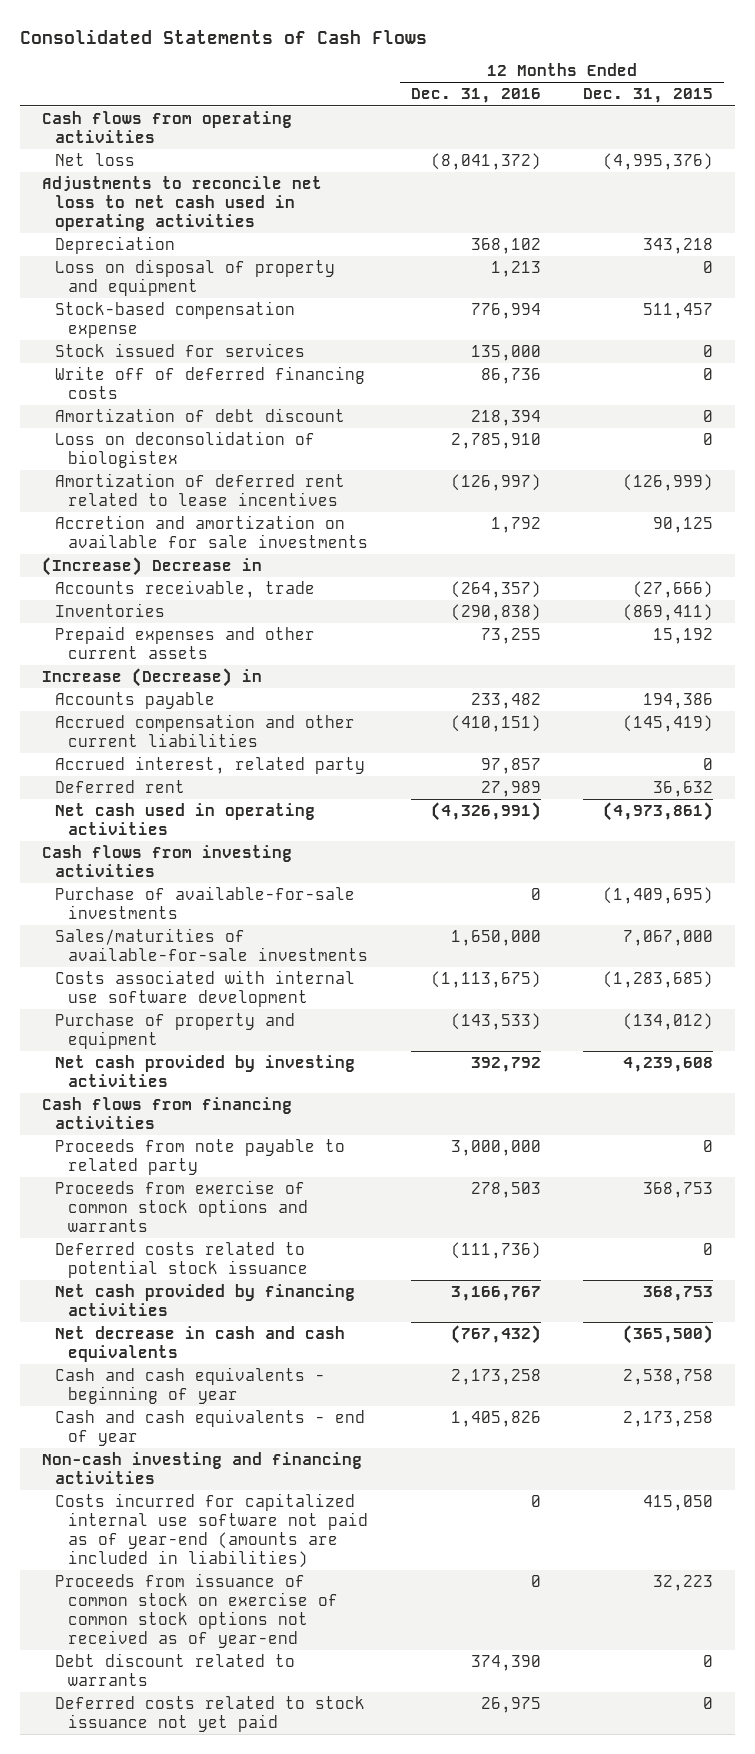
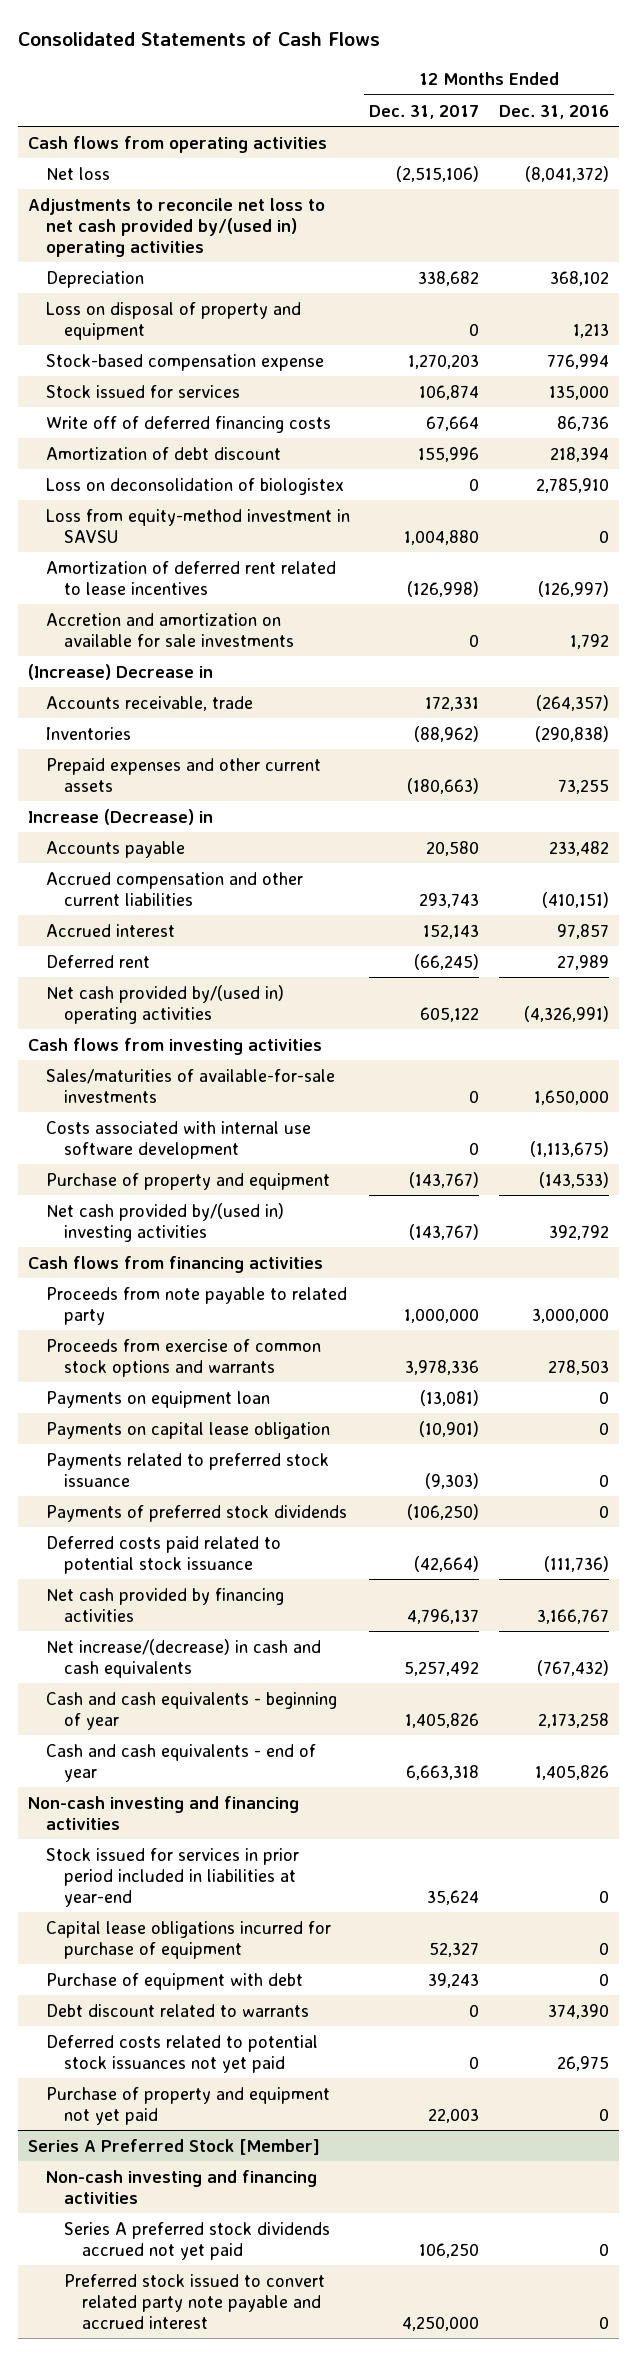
[583,88,714,104] Dec. 31, 2015 -> none
none -> [369,104,480,119] Dec. 31, 2017
[41,175,322,231] Adjustments to reconcile net loss to net cash used in operating activities -> [27,197,325,257] Adjustments to reconcile net loss to net cash provided by/(used in) operating activities
none -> [45,508,350,543] Loss from equity-method investment in SAVSU
[54,755,365,774] Accrued interest, related party -> [45,923,175,937] Accrued interest
[54,802,315,835] Net cash used in operating activities -> [45,984,284,1024] Net cash provided by/(used in) operating activities
[54,885,355,919] Purchase of available-for-sale investments -> none
[54,1054,355,1087] Net cash provided by investing activities -> [45,1202,284,1242] Net cash provided by/(used in) investing activities
none -> [45,1390,270,1408] Payments on equipment loan
none -> [45,1421,330,1439] Payments on capital lease obligation
none -> [45,1452,329,1487] Payments related to preferred stock issuance
none -> [45,1504,347,1522] Payments of preferred stock dividends
[54,1241,308,1278] Deferred costs related to potential stock issuance -> [45,1535,281,1574] Deferred costs paid related to potential stock issuance
[54,1325,345,1362] Net decrease in cash and cash equivalents -> [45,1638,321,1678] Net increase/(decrease) in cash and cash equivalents
[54,1492,368,1568] Costs incurred for capitalized internal use software not paid as of year-end (amounts are included in liabilities) -> none
[54,1572,338,1648] Proceeds from issuance of common stock on exercise of common stock options not received as of year-end -> none
none -> [45,1847,299,1907] Stock issued for services in prior period included in liabilities at year-end
none -> [45,1920,331,1959] Capital lease obligations incurred for purchase of equipment
none -> [45,1972,303,1990] Purchase of equipment with debt
[54,1695,365,1732] Deferred costs related to stock issuance not yet paid -> [45,2034,318,2073] Deferred costs related to potential stock issuances not yet paid
none -> [45,2086,330,2125] Purchase of property and equipment not yet paid
none -> [27,2138,320,2155] Series A Preferred Stock [Member]
none -> [45,2169,317,2204] Non-cash investing and financing activities
none -> [63,2221,330,2260] Series A preferred stock dividends accrued not yet paid
none -> [63,2273,325,2329] Preferred stock issued to convert related party note payable and accrued interest

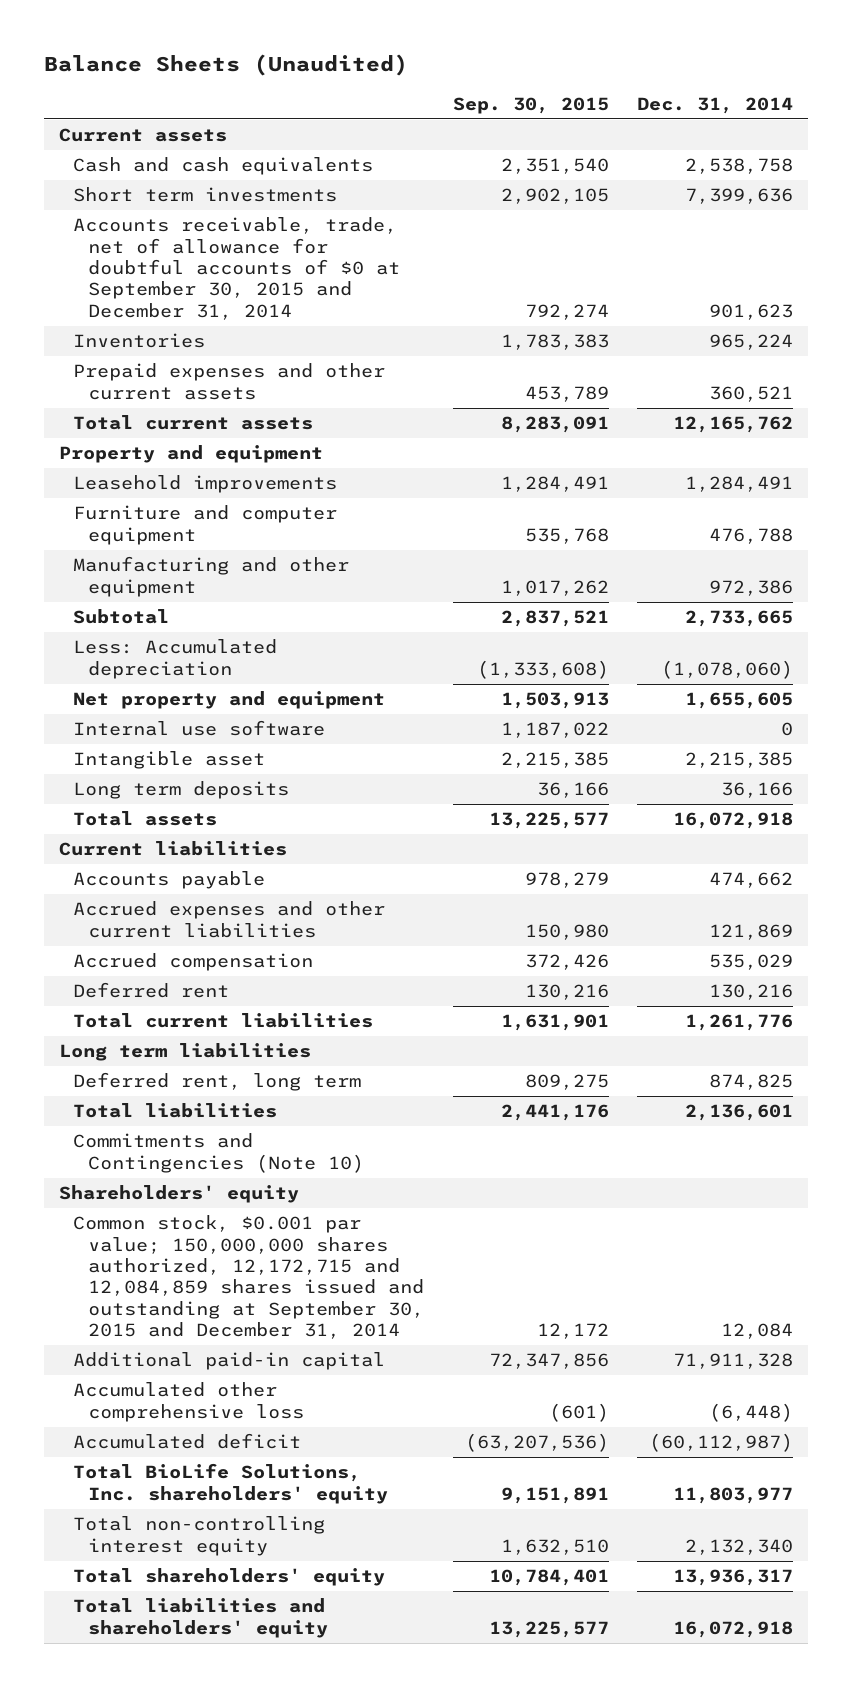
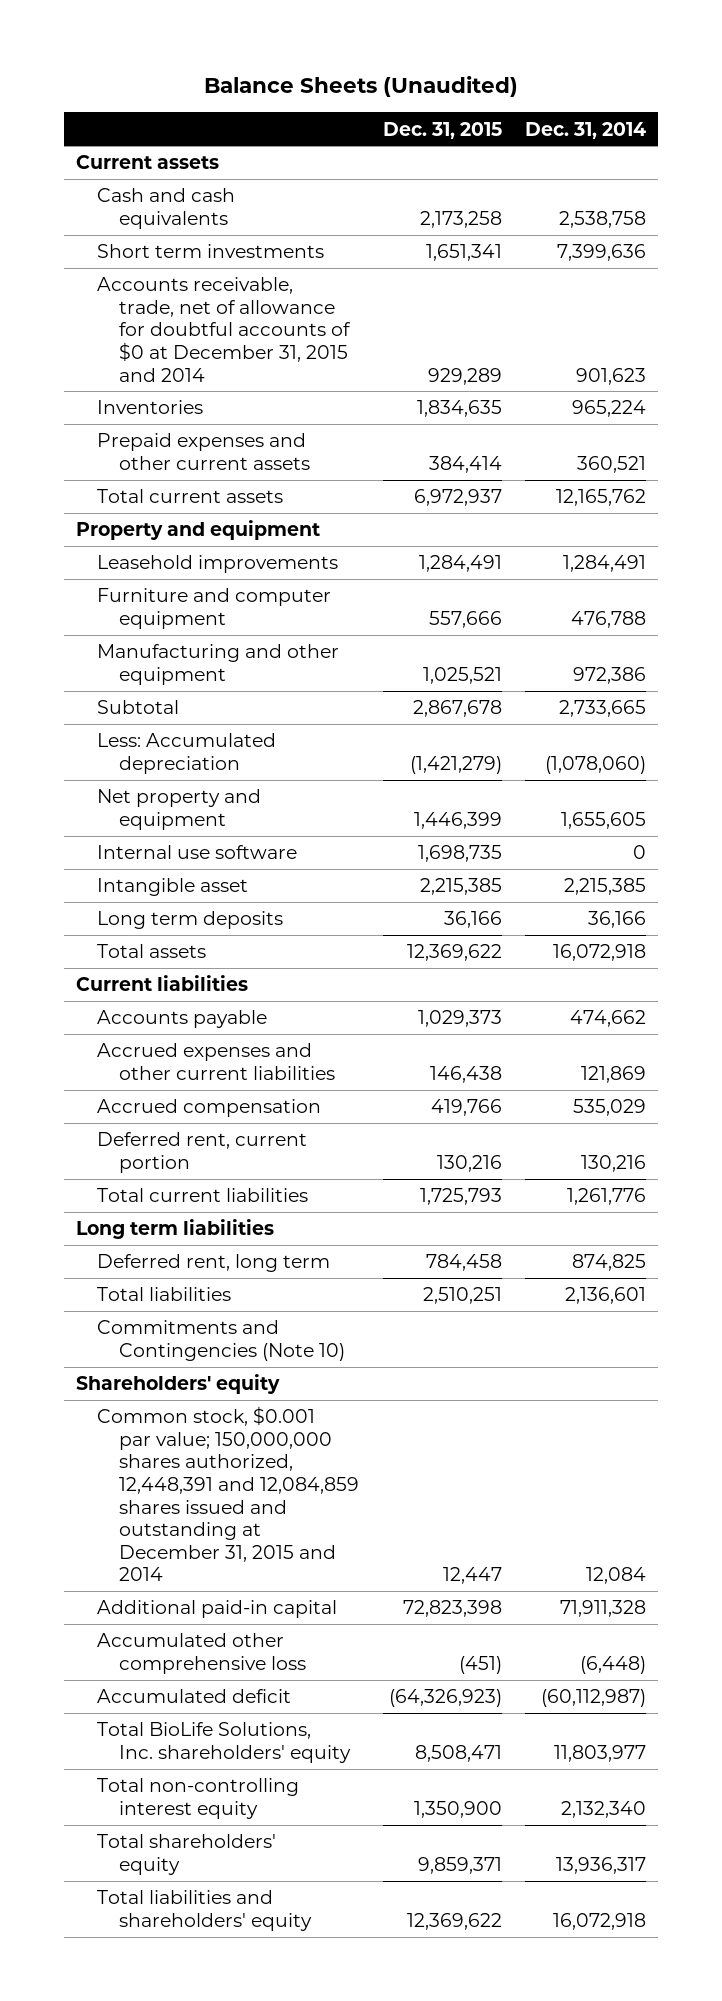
[452,96,609,114] Sep. 30, 2015 -> none
none -> [382,121,502,139] Dec. 31, 2015
[73,217,400,320] Accounts receivable, trade, net of allowance for doubtful accounts of $0 at September 30, 2015 and December 31, 2014 -> [97,277,351,382] Accounts receivable, trade, net of allowance for doubtful accounts of $0 at December 31, 2015 and 2014
[73,982,230,999] Deferred rent -> [97,1132,308,1173] Deferred rent, current portion
[73,1215,424,1339] Common stock, $0.001 par value; 150,000,000 shares authorized, 12,172,715 and 12,084,859 shares issued and outstanding at September 30, 2015 and December 31, 2014 -> [97,1406,359,1582] Common stock, $0.001 par value; 150,000,000 shares authorized, 12,448,391 and 12,084,859 shares issued and outstanding at December 31, 2015 and 2014

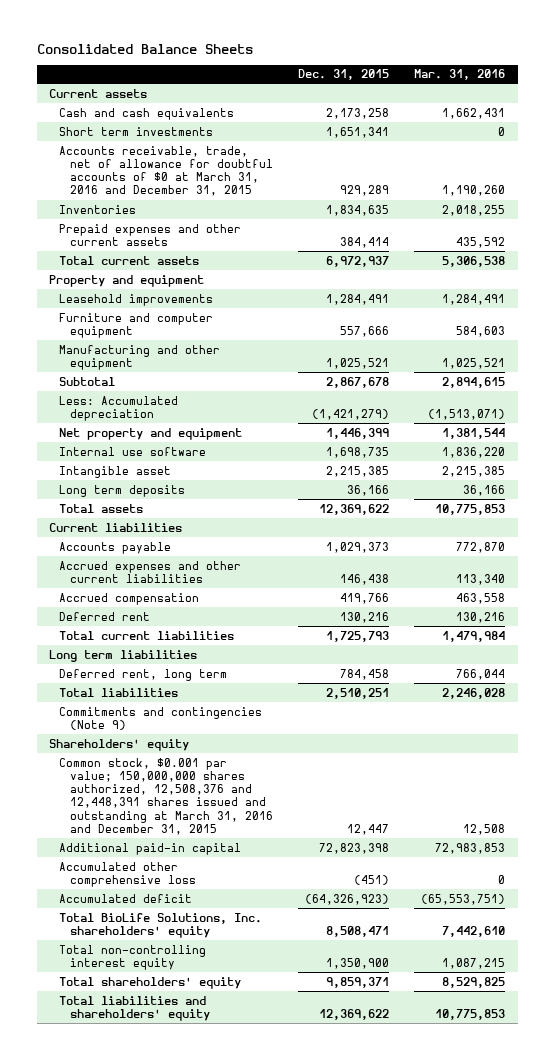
[204,76,519,98] Balance Sheets (Unaudited) -> [36,43,253,54] Consolidated Balance Sheets
[525,121,647,139] Dec. 31, 2014 -> none
none -> [414,69,506,81] Mar. 31, 2016
[97,277,351,382] Accounts receivable, trade, net of allowance for doubtful accounts of $0 at December 31, 2015 and 2014 -> [59,145,273,197] Accounts receivable, trade, net of allowance for doubtful accounts of $0 at March 31, 2016 and December 31, 2015
[97,1132,308,1173] Deferred rent, current portion -> [59,611,151,621] Deferred rent
[97,1320,345,1361] Commitments and Contingencies (Note 10) -> [59,706,263,730] Commitments and contingencies (Note 9)
[97,1406,359,1582] Common stock, $0.001 par value; 150,000,000 shares authorized, 12,448,391 and 12,084,859 shares issued and outstanding at December 31, 2015 and 2014 -> [59,757,273,835] Common stock, $0.001 par value; 150,000,000 shares authorized, 12,508,376 and 12,448,391 shares issued and outstanding at March 31, 2016 and December 31, 2015

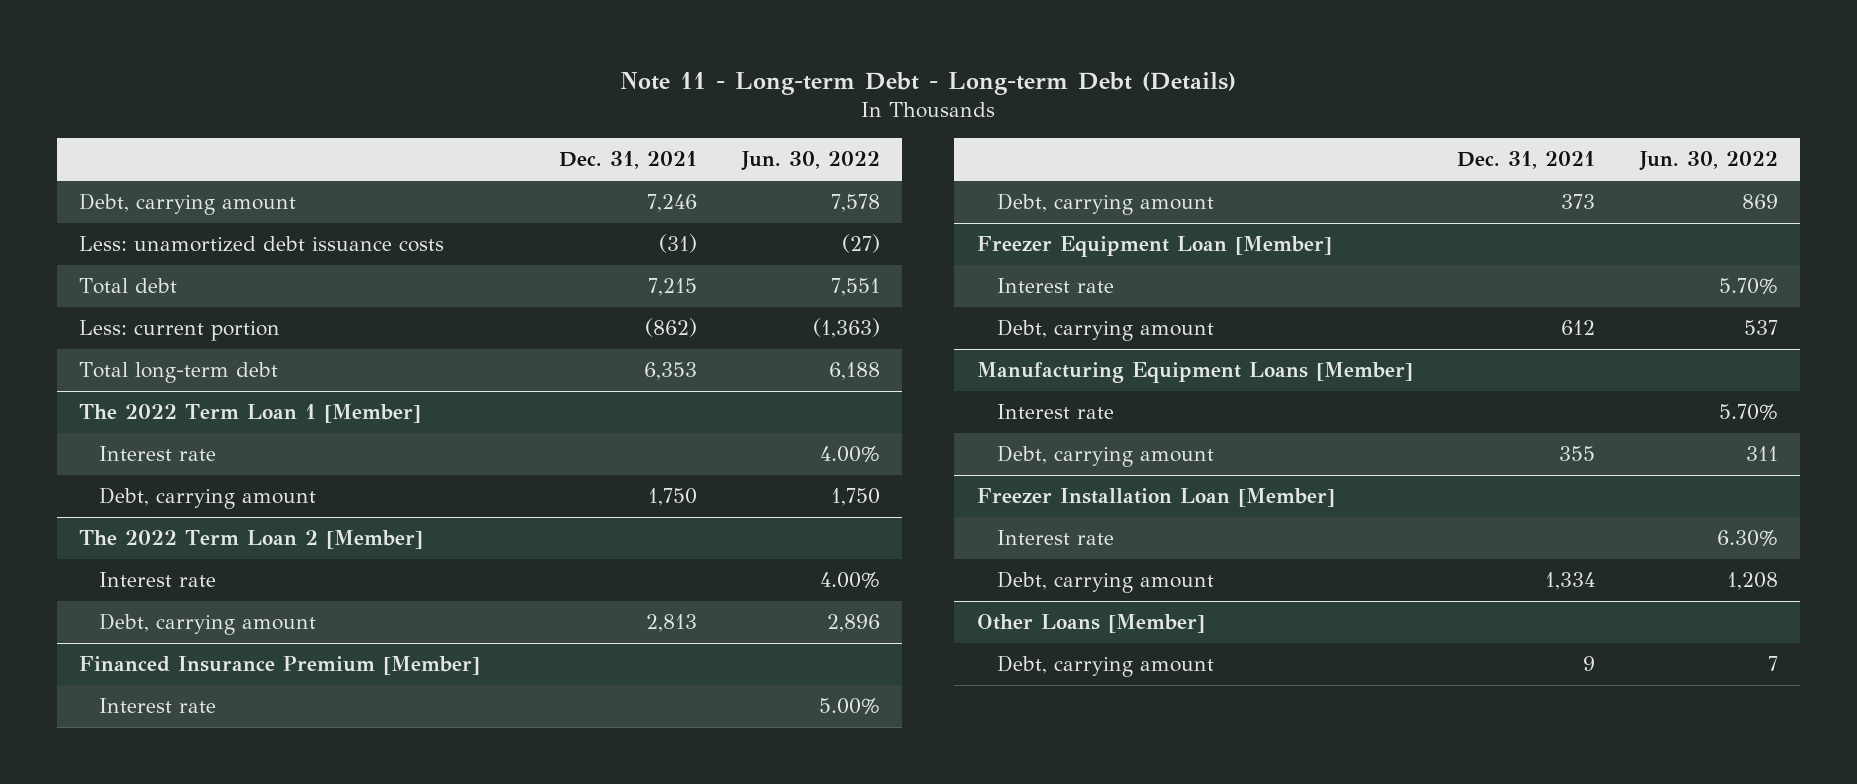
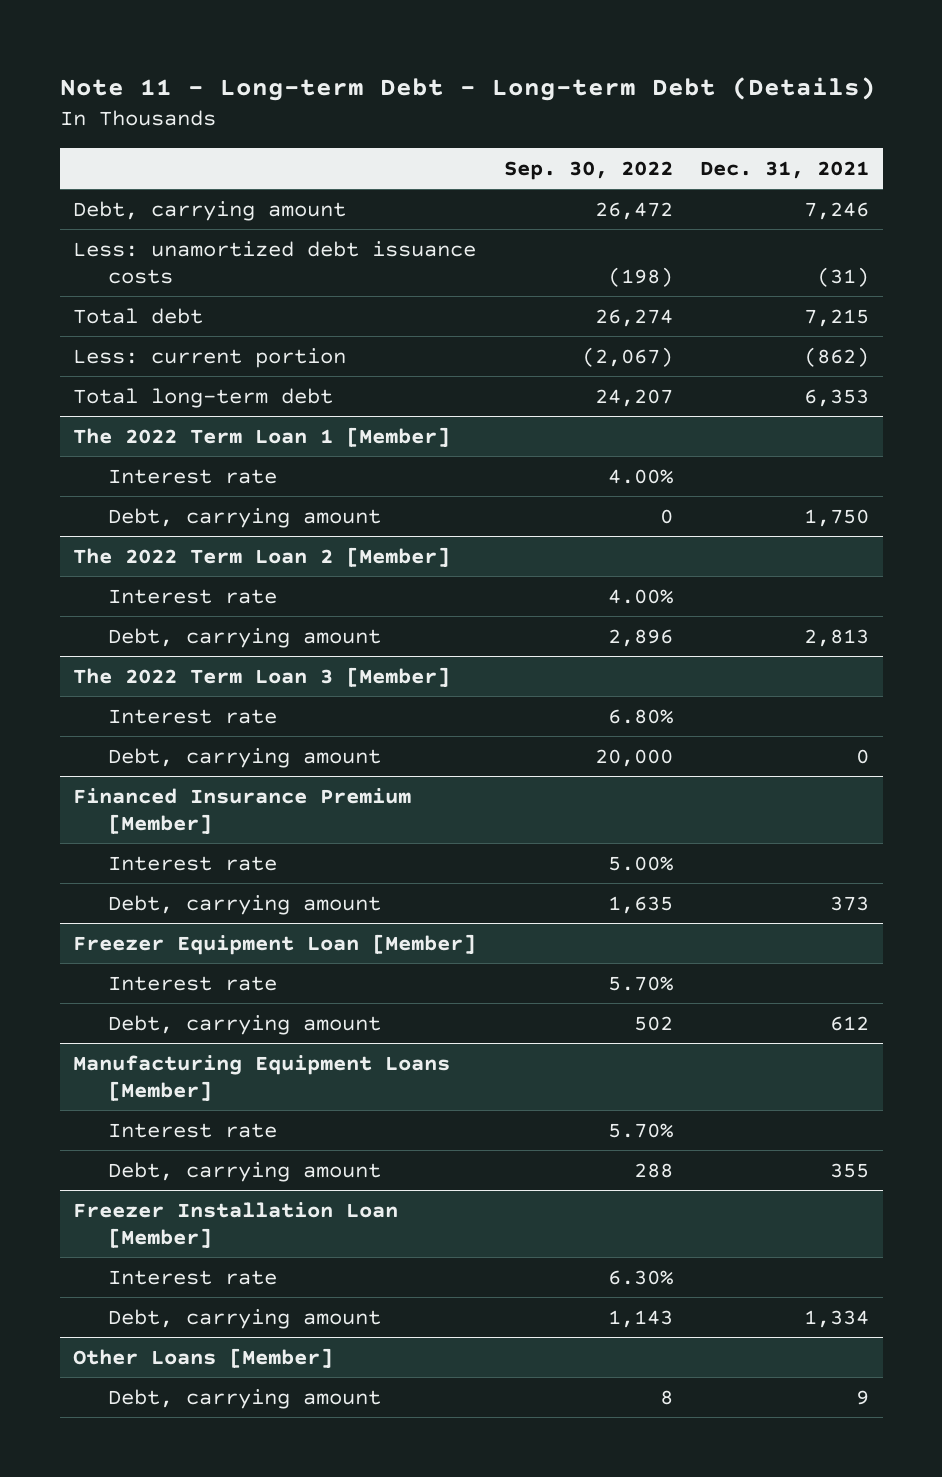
[741,151,881,172] Jun. 30, 2022 -> none
none -> [503,160,673,180] Sep. 30, 2022
none -> [73,666,451,687] The 2022 Term Loan 3 [Member]
none -> [108,708,278,724] Interest rate
none -> [108,747,382,768] Debt, carrying amount

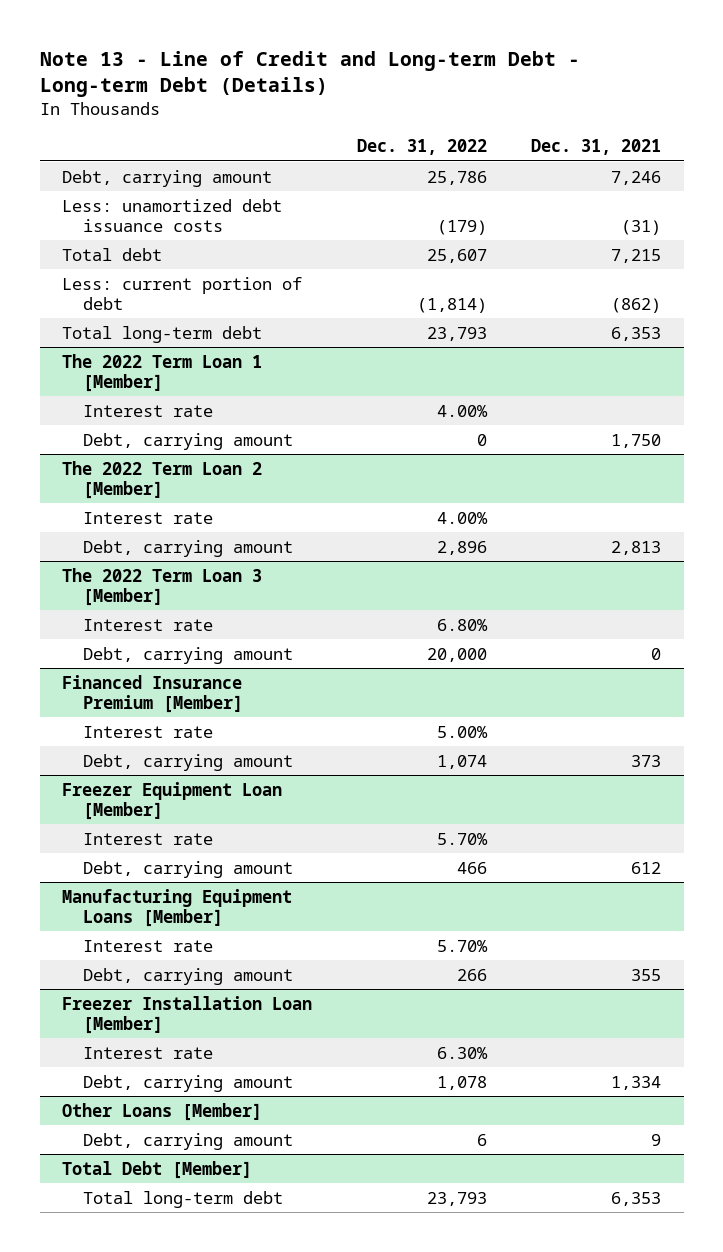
[59,76,876,101] Note 11 - Long-term Debt - Long-term Debt (Details) -> [39,50,580,97] Note 13 - Line of Credit and Long-term Debt - Long-term Debt (Details)
[503,160,673,180] Sep. 30, 2022 -> none
none -> [356,139,487,156] Dec. 31, 2022
[73,347,347,368] Less: current portion -> [62,276,303,310] Less: current portion of debt
none -> [62,1160,253,1179] Total Debt [Member]
none -> [83,1190,284,1208] Total long-term debt

